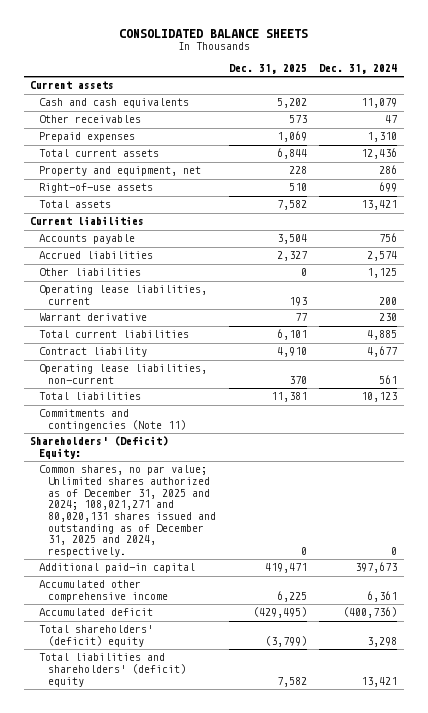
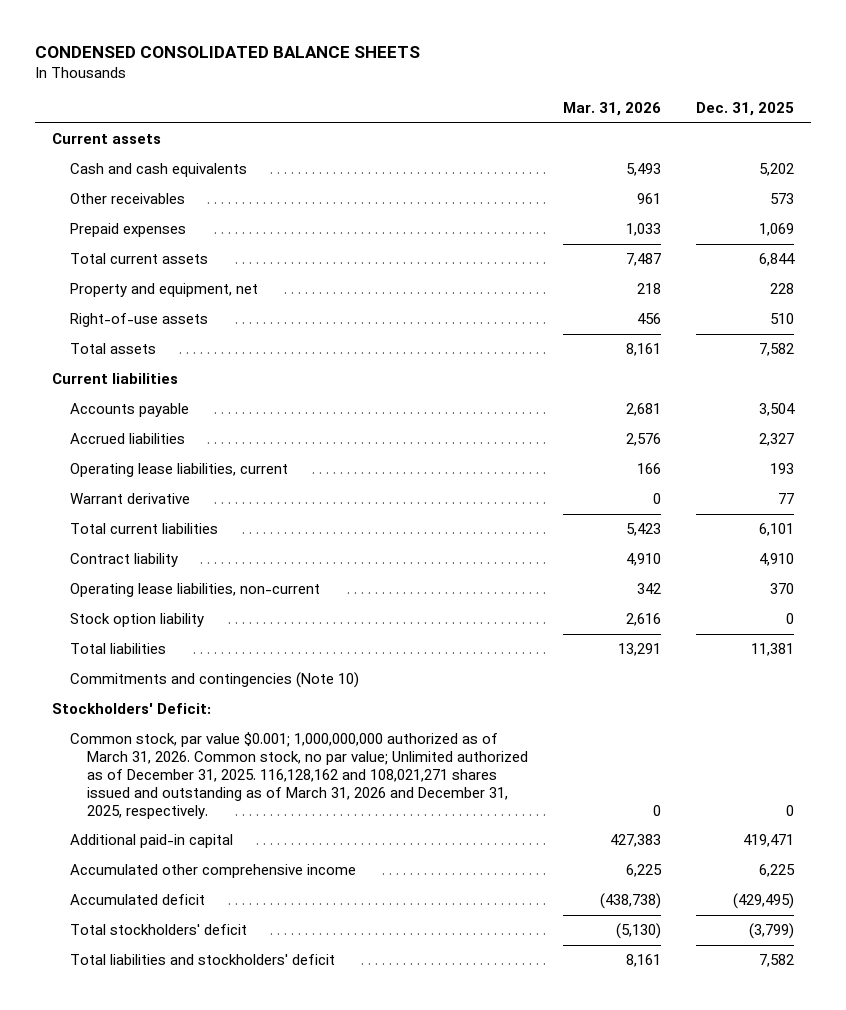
[118,29,308,39] CONSOLIDATED BALANCE SHEETS -> [34,46,420,59] CONDENSED CONSOLIDATED BALANCE SHEETS
[319,64,398,75] Dec. 31, 2024 -> none
none -> [563,102,662,117] Mar. 31, 2026
[39,268,142,277] Other liabilities -> none
none -> [69,613,204,628] Stock option liability
[39,409,186,432] Commitments and contingencies (Note 11) -> [69,672,359,689] Commitments and contingencies (Note 10)
[30,436,169,460] Shareholders' (Deficit) Equity: -> [52,703,212,715] Stockholders' Deficit:
[39,465,216,557] Common shares, no par value; Unlimited shares authorized as of December 31, 2025 and 2024; 108,021,271 and 80,020,131 shares issued and outstanding as of December 31, 2025 and 2024, respectively. -> [69,732,529,819] Common stock, par value $0.001; 1,000,000,000 authorized as of March 31, 2026. Common stock, no par value; Unlimited authorized as of December 31, 2025. 116,128,162 and 108,021,271 shares issued and outstanding as of March 31, 2026 and December 31, 2025, respectively.
[39,625,154,648] Total shareholders' (deficit) equity -> [69,924,247,936] Total stockholders' deficit
[39,653,186,687] Total liabilities and shareholders' (deficit) equity -> [69,954,335,966] Total liabilities and stockholders' deficit

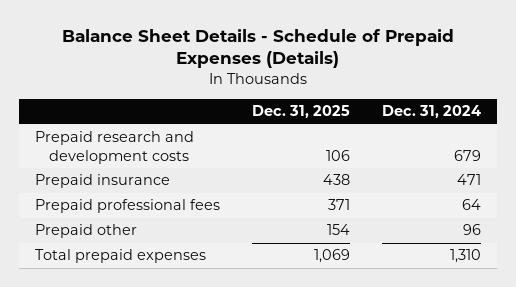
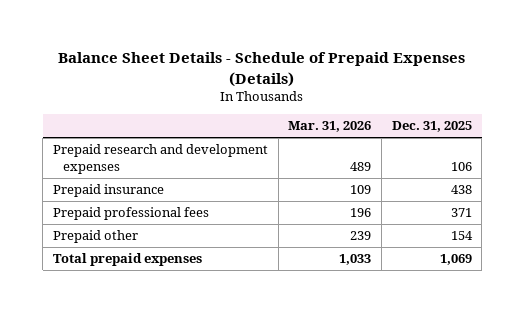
[382,105,482,119] Dec. 31, 2024 -> none
none -> [288,121,372,133] Mar. 31, 2026
[34,131,194,164] Prepaid research and development costs -> [53,144,269,174] Prepaid research and development expenses

